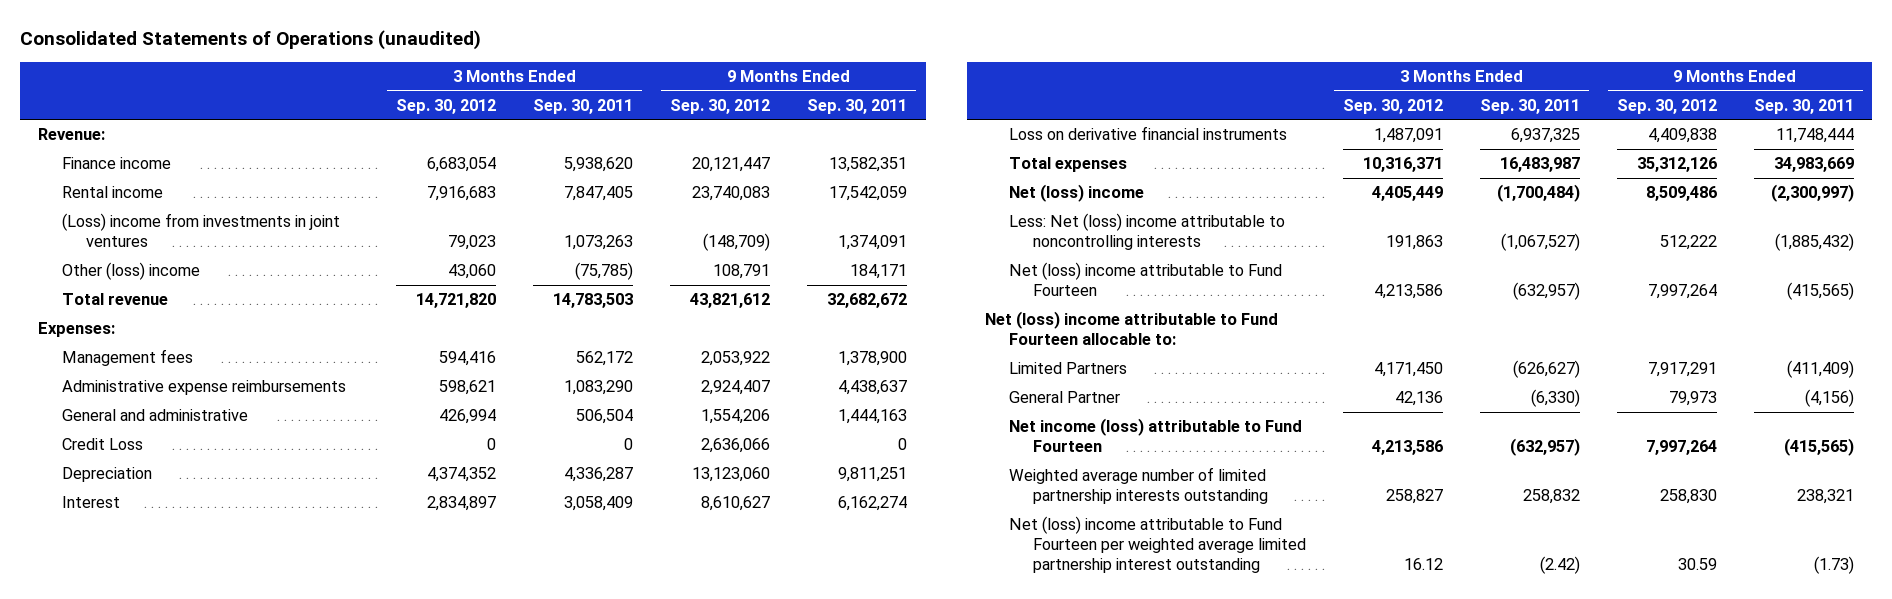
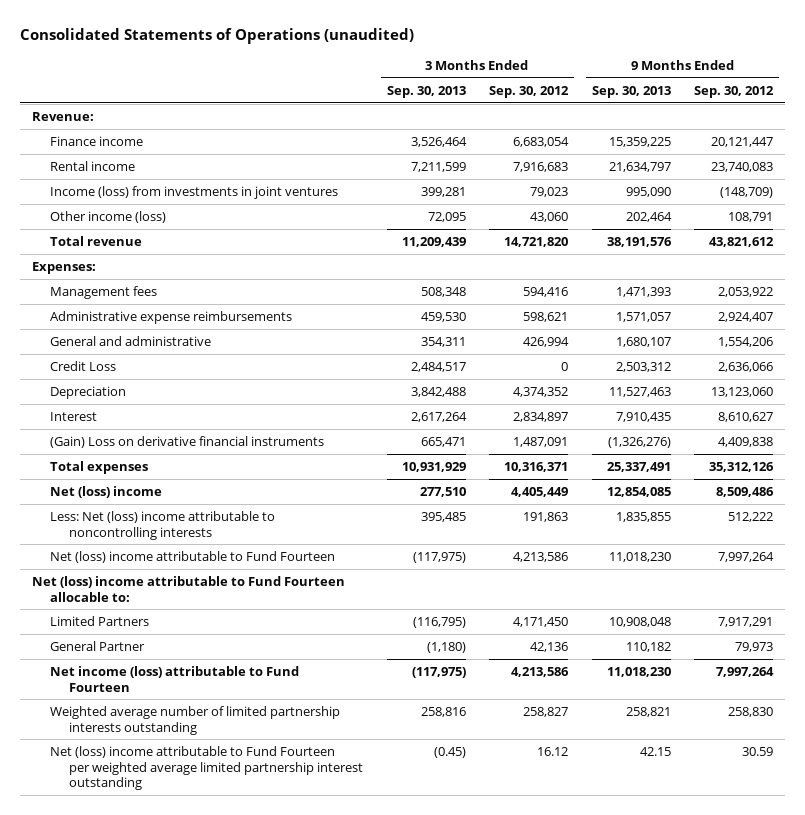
[533,98,634,114] Sep. 30, 2011 -> none
[807,98,908,114] Sep. 30, 2011 -> none
none -> [386,85,466,98] Sep. 30, 2013
none -> [591,85,671,98] Sep. 30, 2013
[62,213,341,248] (Loss) income from investments in joint ventures -> [50,185,339,199] Income (loss) from investments in joint ventures
[62,262,201,281] Other (loss) income -> [50,210,167,223] Other income (loss)
[1009,126,1288,141] Loss on derivative financial instruments -> [50,435,325,448] (Gain) Loss on derivative financial instruments

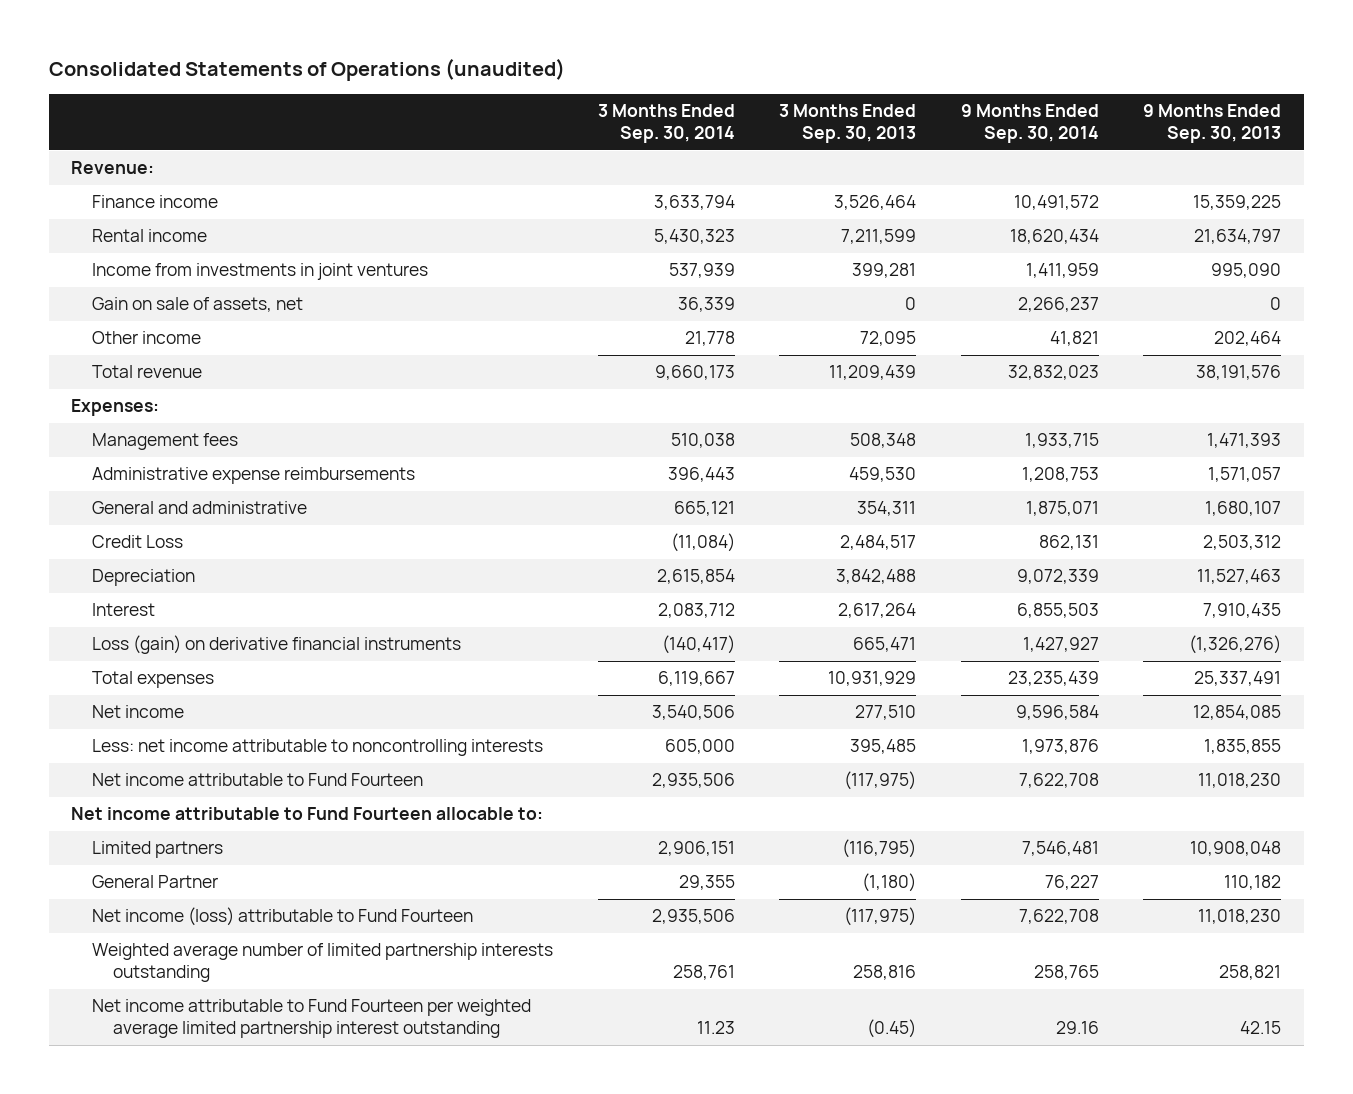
[489,85,570,98] Sep. 30, 2012 -> none
[694,85,775,98] Sep. 30, 2012 -> none
none -> [597,104,735,144] 3 Months Ended Sep. 30, 2014
none -> [960,104,1099,144] 9 Months Ended Sep. 30, 2014
[50,185,339,199] Income (loss) from investments in joint ventures -> [92,263,429,281] Income from investments in joint ventures
none -> [92,297,304,313] Gain on sale of assets, net
[50,210,167,223] Other income (loss) -> [92,331,202,345] Other income
[50,435,325,448] (Gain) Loss on derivative financial instruments -> [92,635,462,655] Loss (gain) on derivative financial instruments
[50,485,163,498] Net (loss) income -> [92,705,185,719] Net income
[50,510,276,540] Less: Net (loss) income attributable to noncontrolling interests -> [92,739,544,757] Less: net income attributable to noncontrolling interests
[50,550,336,563] Net (loss) income attributable to Fund Fourteen -> [92,773,424,787] Net income attributable to Fund Fourteen
[31,575,345,602] Net (loss) income attributable to Fund Fourteen allocable to: -> [71,807,544,821] Net income attributable to Fund Fourteen allocable to:
[50,615,150,626] Limited Partners -> [92,841,224,859] Limited partners
[50,745,364,791] Net (loss) income attributable to Fund Fourteen per weighted average limited partnership interest outstanding -> [92,999,532,1039] Net income attributable to Fund Fourteen per weighted average limited partnership interest outstanding

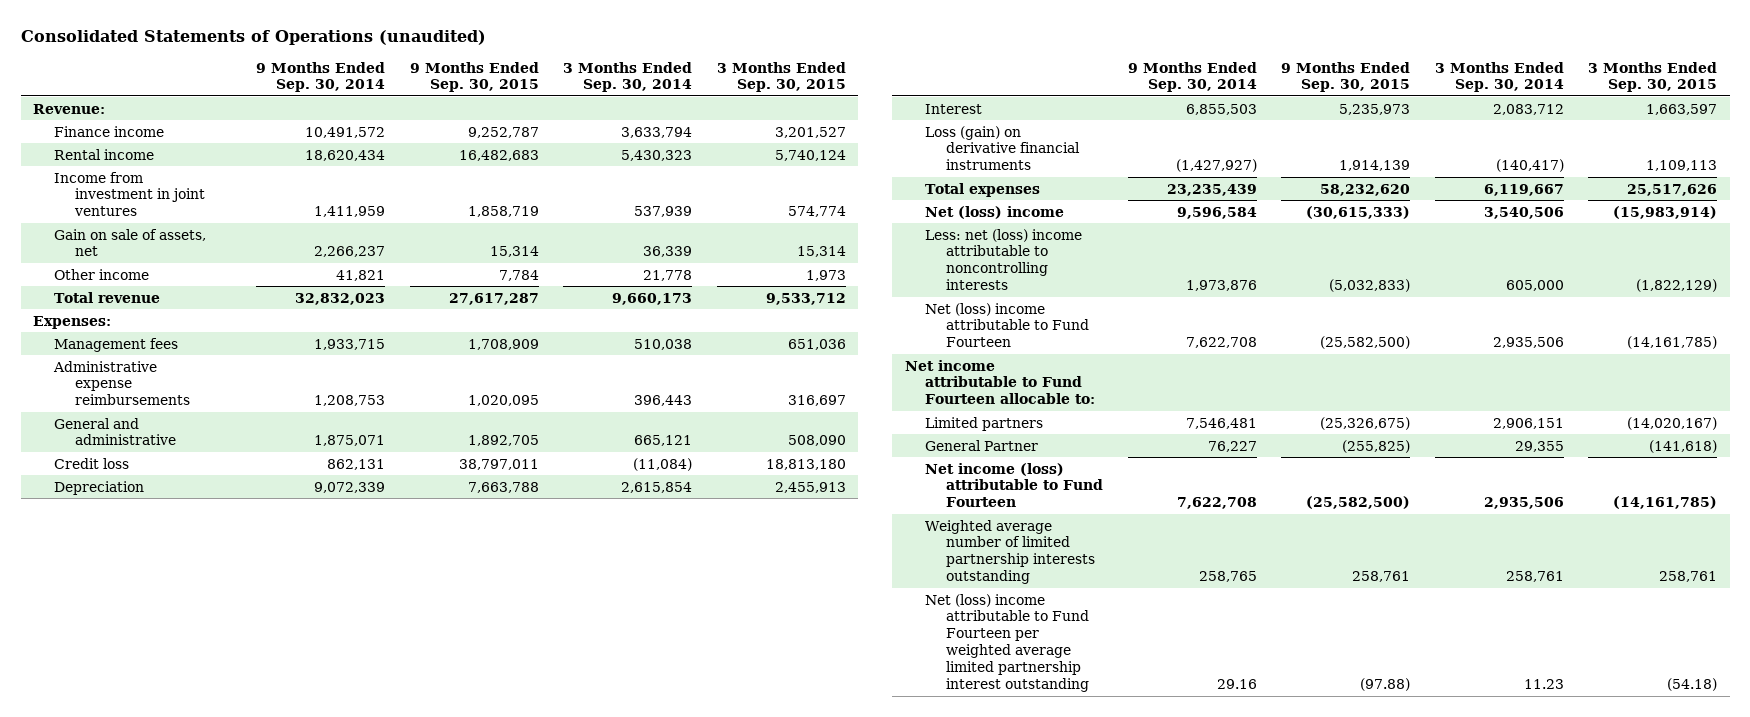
[779,104,917,144] 3 Months Ended Sep. 30, 2013 -> none
[1143,104,1282,144] 9 Months Ended Sep. 30, 2013 -> none
none -> [409,61,539,93] 9 Months Ended Sep. 30, 2015
none -> [716,61,846,93] 3 Months Ended Sep. 30, 2015
[92,263,429,281] Income from investments in joint ventures -> [53,171,205,217] Income from investment in joint ventures
[92,535,184,549] Credit Loss -> [53,457,129,469] Credit loss
[1022,637,1099,653] 1,427,927 -> [1175,159,1257,173] (1,427,927)
[92,705,185,719] Net income -> [925,205,1065,219] Net (loss) income
[92,739,544,757] Less: net income attributable to noncontrolling interests -> [925,228,1083,291] Less: net (loss) income attributable to noncontrolling interests
[92,773,424,787] Net income attributable to Fund Fourteen -> [925,302,1090,348] Net (loss) income attributable to Fund Fourteen
[92,999,532,1039] Net income attributable to Fund Fourteen per weighted average limited partnership interest outstanding -> [925,593,1090,693] Net (loss) income attributable to Fund Fourteen per weighted average limited partnership interest outstanding

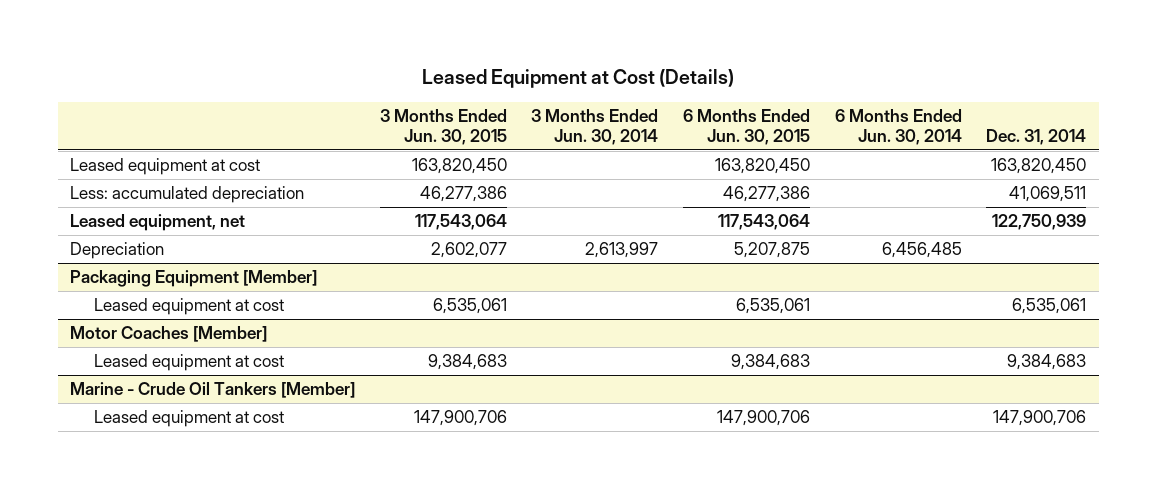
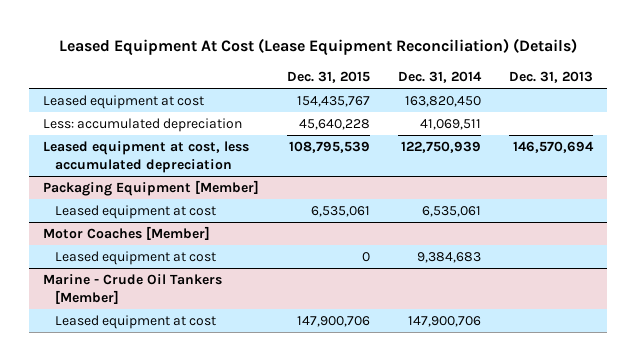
[422,69,735,89] Leased Equipment at Cost (Details) -> [58,37,577,56] Leased Equipment At Cost (Lease Equipment Reconciliation) (Details)
[379,109,507,145] 3 Months Ended Jun. 30, 2015 -> none
[531,109,659,145] 3 Months Ended Jun. 30, 2014 -> none
[683,109,811,145] 6 Months Ended Jun. 30, 2015 -> none
[834,109,962,145] 6 Months Ended Jun. 30, 2014 -> none
none -> [286,70,370,83] Dec. 31, 2015
none -> [508,70,593,83] Dec. 31, 2013
[70,242,165,260] Depreciation -> none
[70,214,246,232] Leased equipment, net -> [42,141,249,174] Leased equipment at cost, less accumulated depreciation

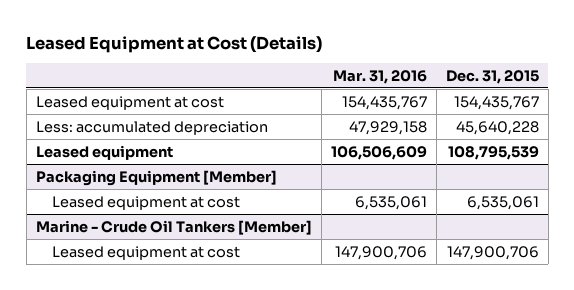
[58,37,577,56] Leased Equipment At Cost (Lease Equipment Reconciliation) (Details) -> [26,35,323,53] Leased Equipment at Cost (Details)
[397,70,482,83] Dec. 31, 2014 -> none
[508,70,593,83] Dec. 31, 2013 -> none
none -> [332,69,427,84] Mar. 31, 2016
[42,141,249,174] Leased equipment at cost, less accumulated depreciation -> [35,144,173,160] Leased equipment
[42,226,210,241] Motor Coaches [Member] -> none
[55,251,217,266] Leased equipment at cost -> none

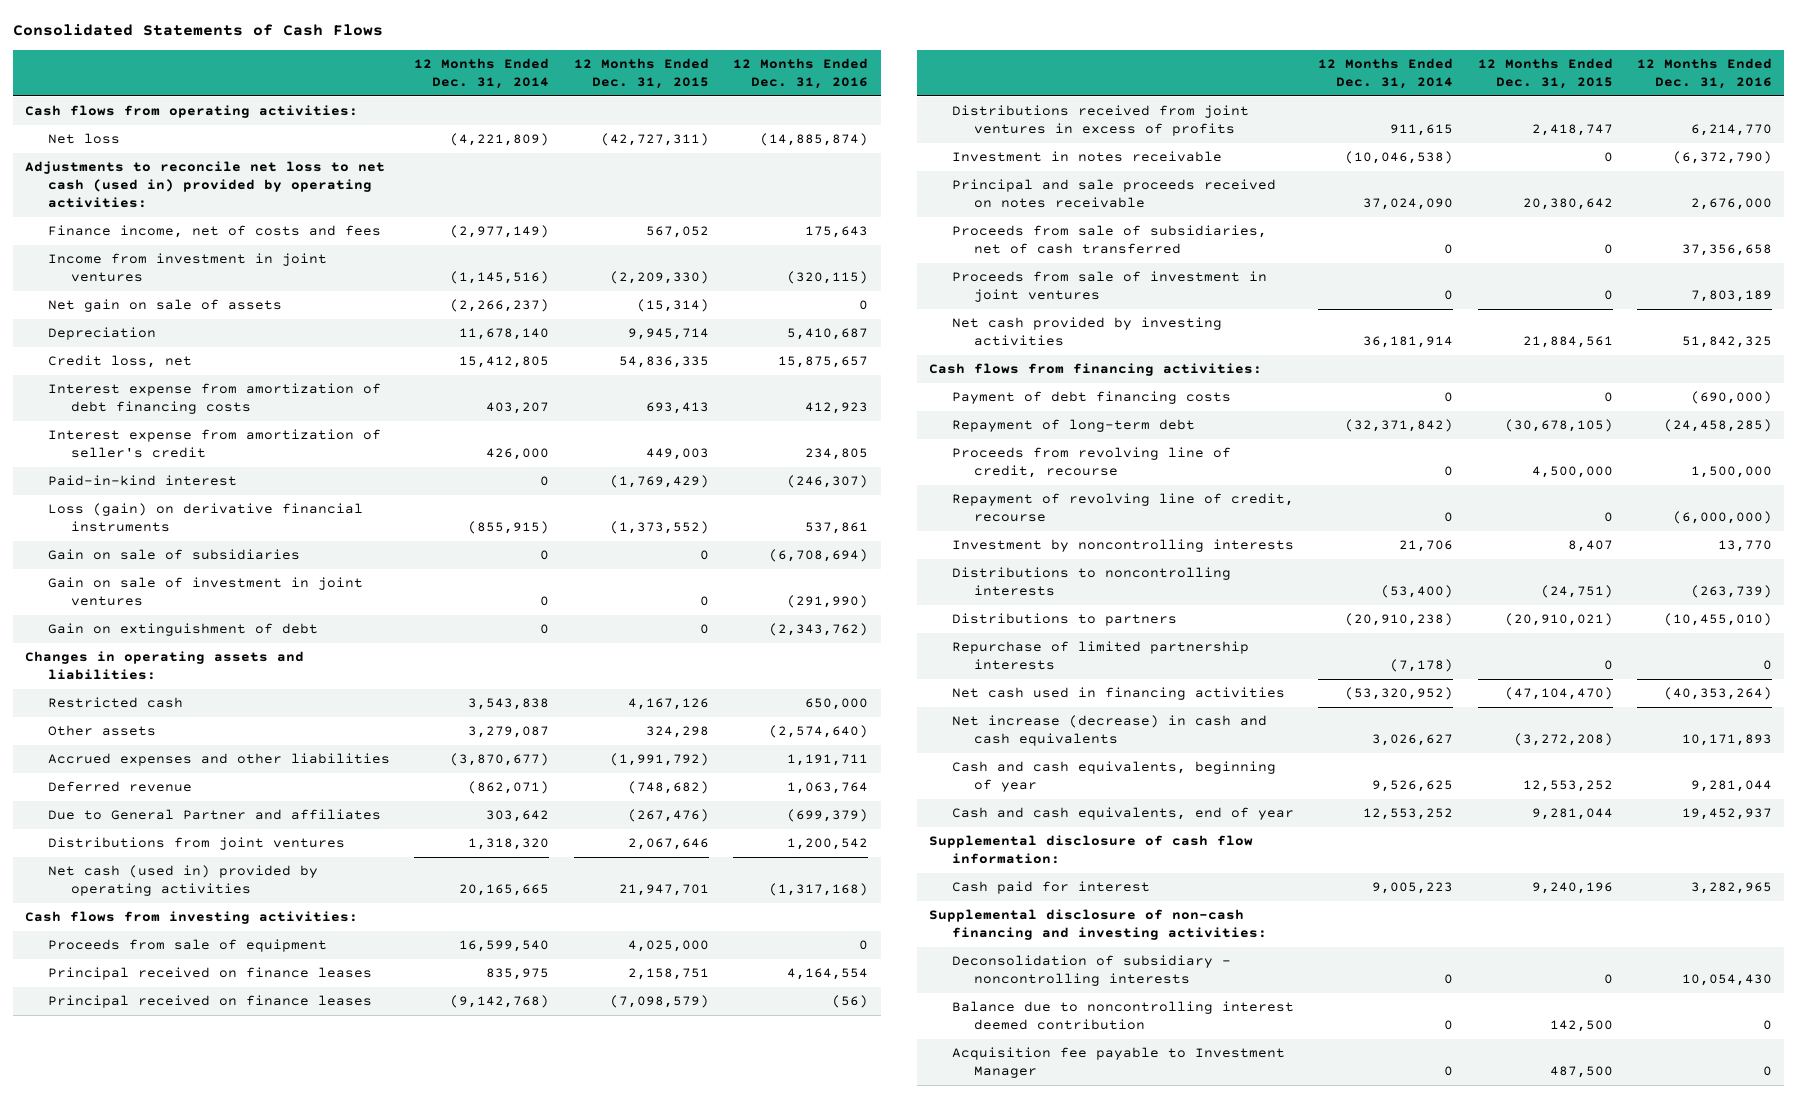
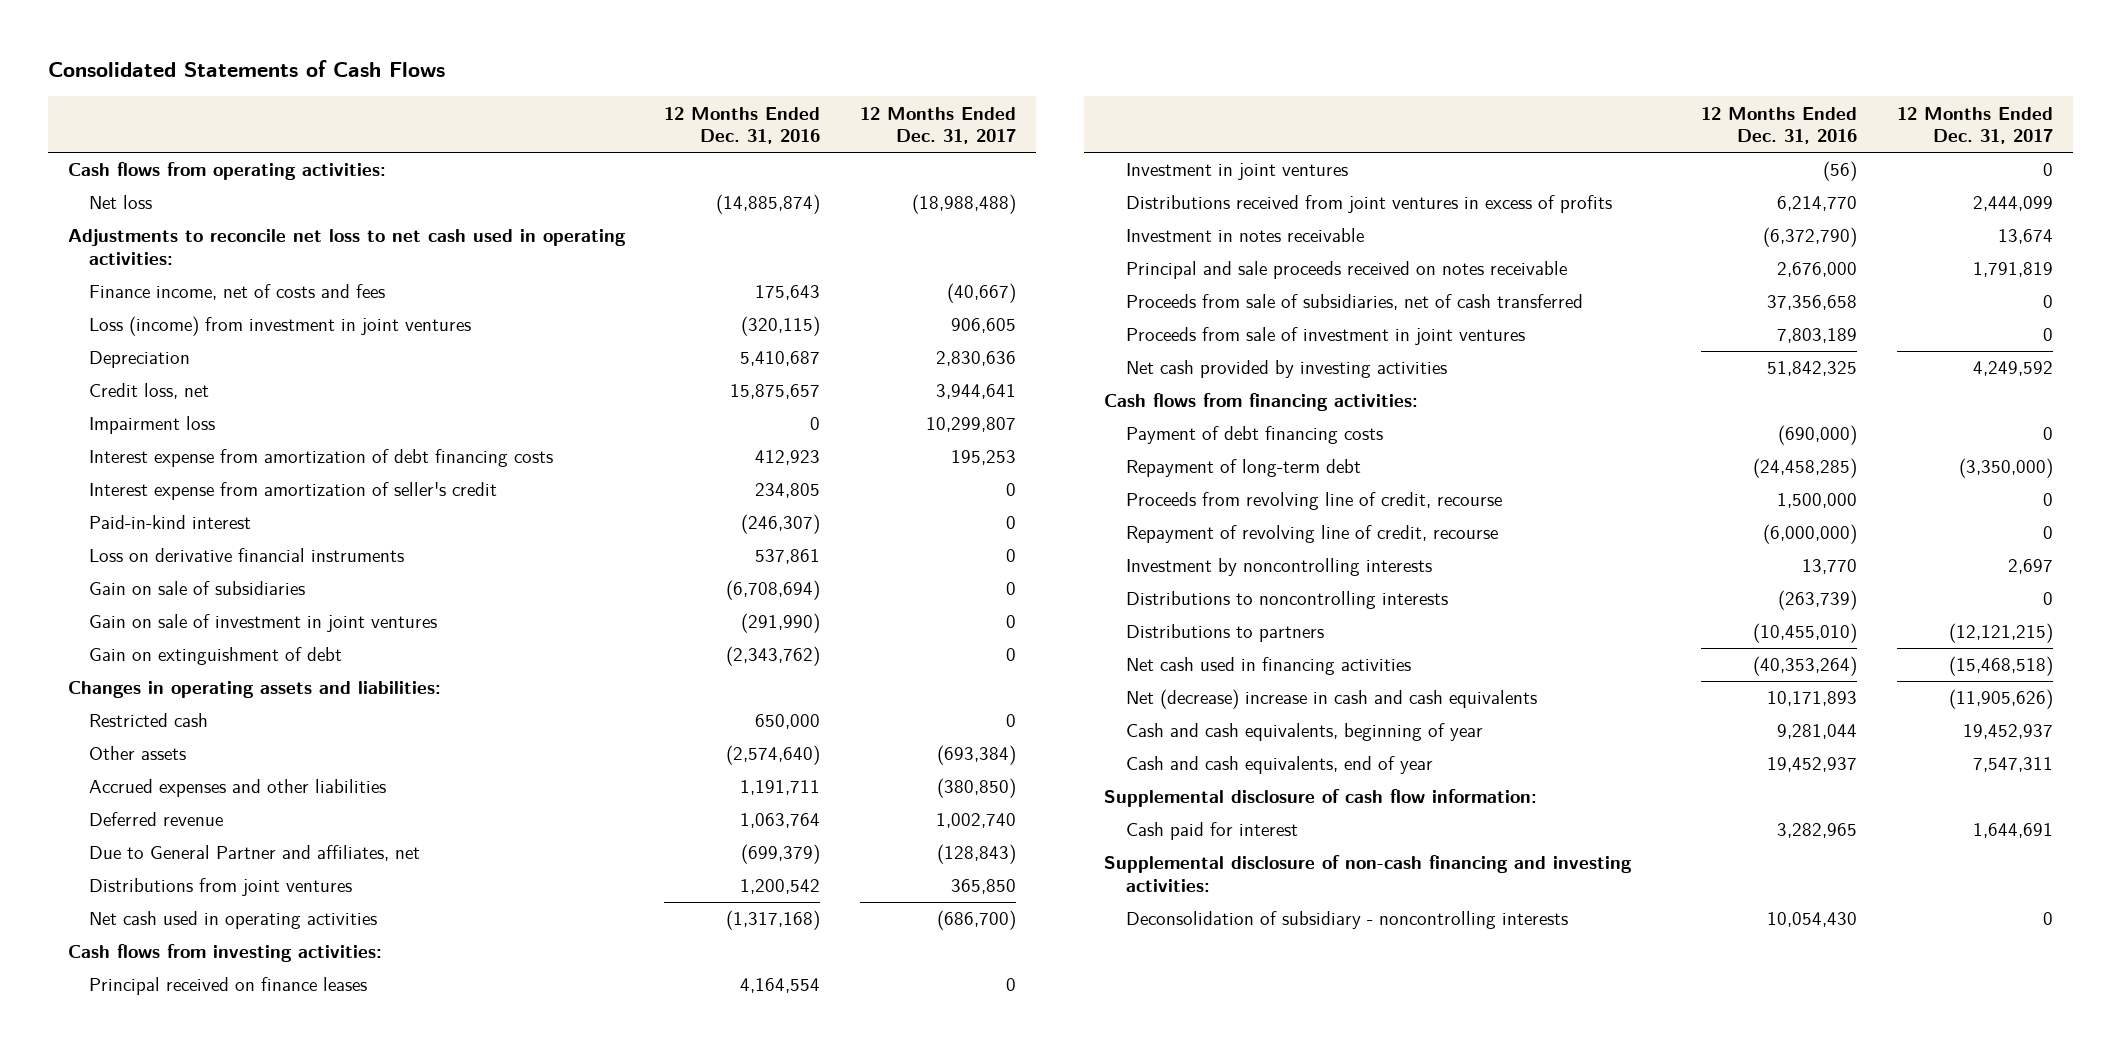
[414,58,550,89] 12 Months Ended Dec. 31, 2014 -> none
[573,58,709,89] 12 Months Ended Dec. 31, 2015 -> none
none -> [860,106,1017,145] 12 Months Ended Dec. 31, 2017
[25,161,386,208] Adjustments to reconcile net loss to net cash (used in) provided by operating activities: -> [67,229,626,265] Adjustments to reconcile net loss to net cash used in operating activities:
[47,299,282,313] Net gain on sale of assets -> none
[47,253,327,283] Income from investment in joint ventures -> [89,316,472,337] Loss (income) from investment in joint ventures
none -> [89,416,216,435] Impairment loss
[47,503,363,533] Loss (gain) on derivative financial instruments -> [89,548,405,563] Loss on derivative financial instruments
[47,809,381,821] Due to General Partner and affiliates -> [89,845,421,862] Due to General Partner and affiliates, net
[47,865,318,897] Net cash (used in) provided by operating activities -> [89,911,378,930] Net cash used in operating activities
[47,939,327,953] Proceeds from sale of equipment -> none
[47,995,372,1009] Principal received on finance leases -> [1125,163,1348,181] Investment in joint ventures
[951,641,1249,671] Repurchase of limited partnership interests -> none
[951,715,1267,747] Net increase (decrease) in cash and cash equivalents -> [1125,689,1537,710] Net (decrease) increase in cash and cash equivalents
[951,1001,1294,1031] Balance due to noncontrolling interest deemed contribution -> none
[951,1047,1285,1079] Acquisition fee payable to Investment Manager -> none

